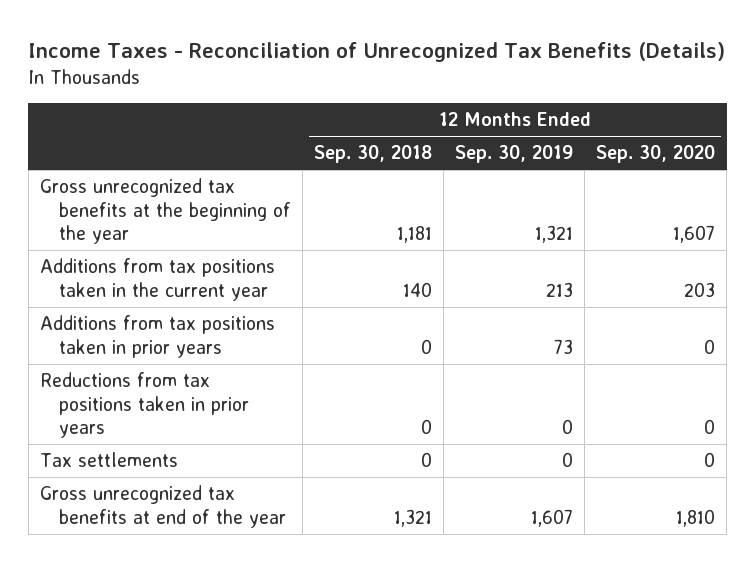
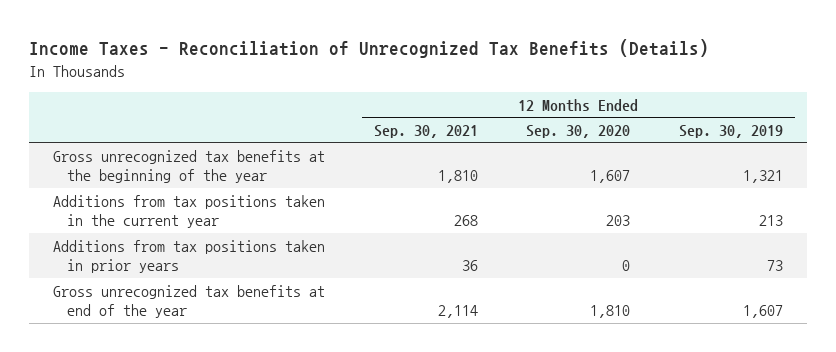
[314,145,433,164] Sep. 30, 2018 -> none
none -> [373,125,478,139] Sep. 30, 2021
[39,372,250,439] Reductions from tax positions taken in prior years -> none
[39,452,178,468] Tax settlements -> none

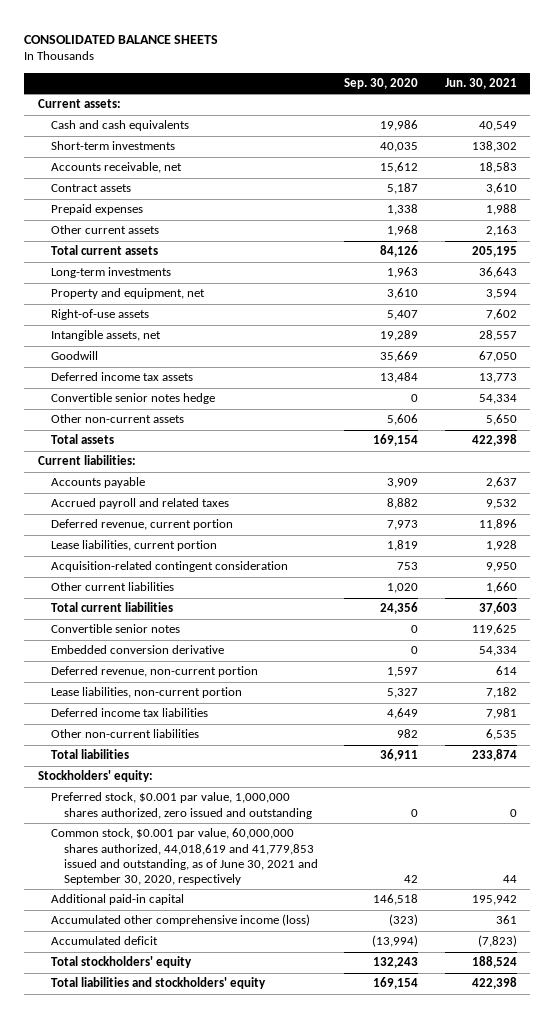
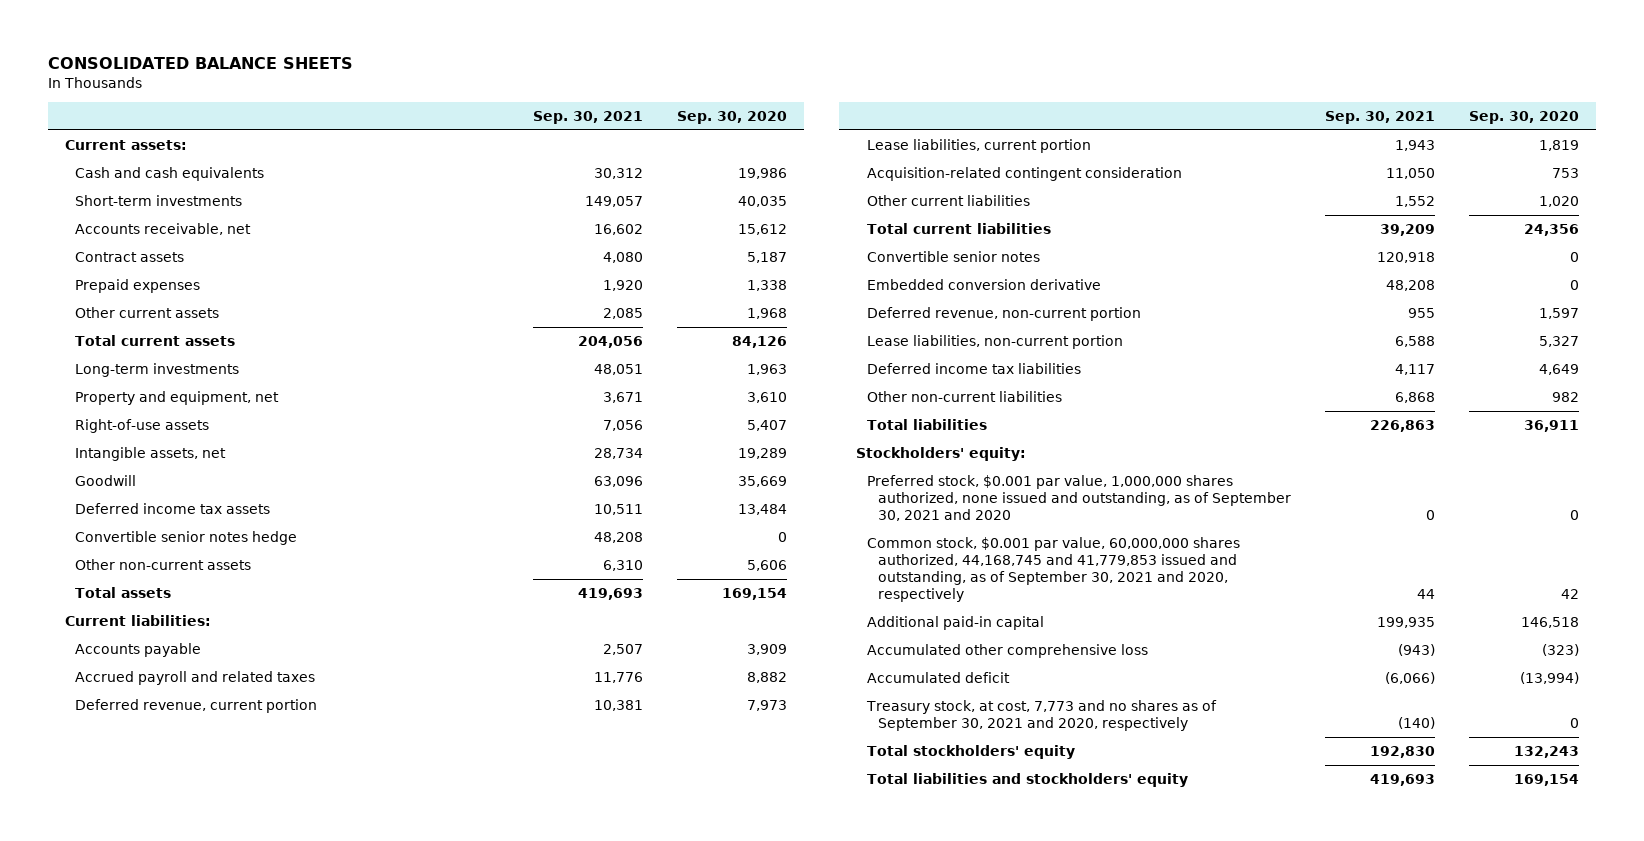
[445,77,518,89] Jun. 30, 2021 -> none
none -> [533,111,644,125] Sep. 30, 2021
[50,792,312,819] Preferred stock, $0.001 par value, 1,000,000 shares authorized, zero issued and outstanding -> [867,474,1291,522] Preferred stock, $0.001 par value, 1,000,000 shares authorized, none issued and outstanding, as of September 30, 2021 and 2020
[50,828,318,885] Common stock, $0.001 par value, 60,000,000 shares authorized, 44,018,619 and 41,779,853 issued and outstanding, as of June 30, 2021 and September 30, 2020, respectively -> [867,536,1241,603] Common stock, $0.001 par value, 60,000,000 shares authorized, 44,168,745 and 41,779,853 issued and outstanding, as of September 30, 2021 and 2020, respectively
[50,914,310,927] Accumulated other comprehensive income (loss) -> [867,643,1149,658] Accumulated other comprehensive loss
none -> [866,699,1218,731] Treasury stock, at cost, 7,773 and no shares as of September 30, 2021 and 2020, respectively

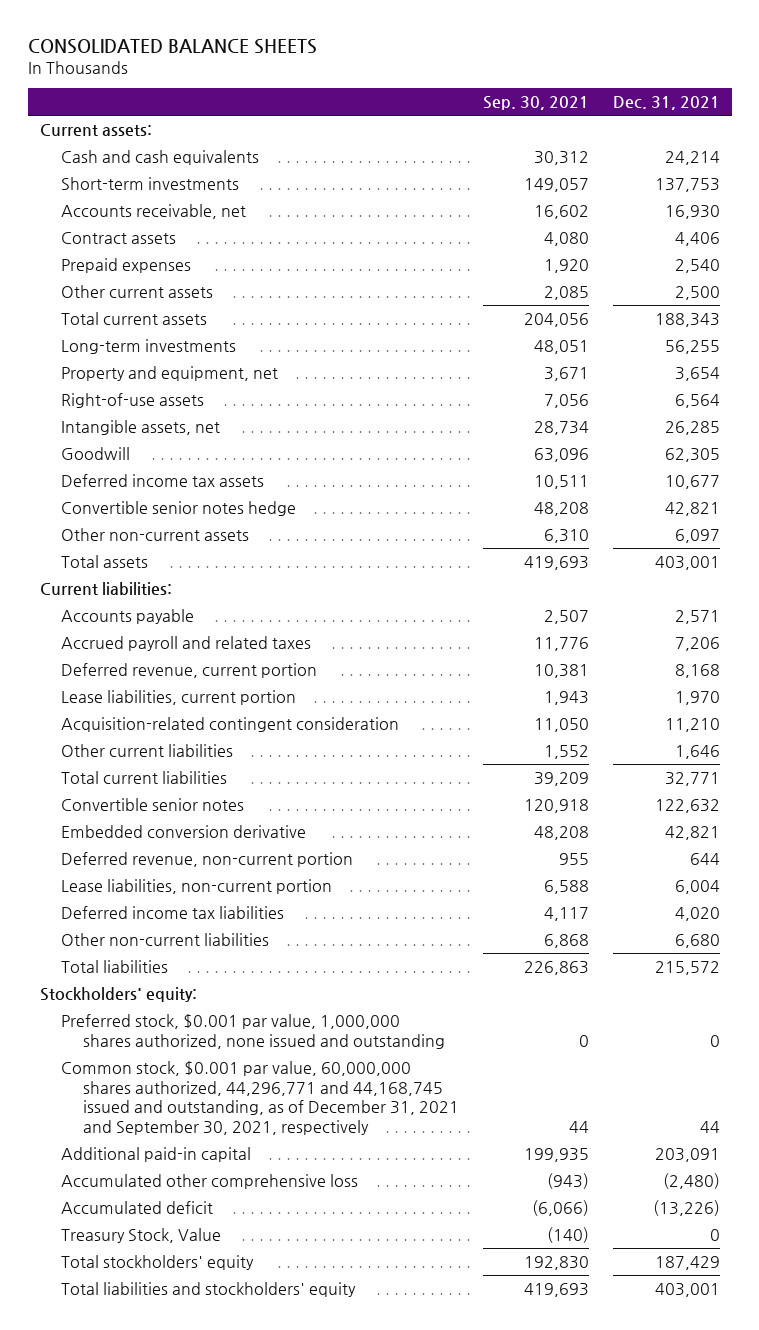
[677,111,788,125] Sep. 30, 2020 -> none
none -> [612,96,720,111] Dec. 31, 2021
[867,474,1291,522] Preferred stock, $0.001 par value, 1,000,000 shares authorized, none issued and outstanding, as of September 30, 2021 and 2020 -> [61,1013,446,1049] Preferred stock, $0.001 par value, 1,000,000 shares authorized, none issued and outstanding
[867,536,1241,603] Common stock, $0.001 par value, 60,000,000 shares authorized, 44,168,745 and 41,779,853 issued and outstanding, as of September 30, 2021 and 2020, respectively -> [61,1060,460,1135] Common stock, $0.001 par value, 60,000,000 shares authorized, 44,296,771 and 44,168,745 issued and outstanding, as of December 31, 2021 and September 30, 2021, respectively
[866,699,1218,731] Treasury stock, at cost, 7,773 and no shares as of September 30, 2021 and 2020, respectively -> [61,1227,222,1243] Treasury Stock, Value

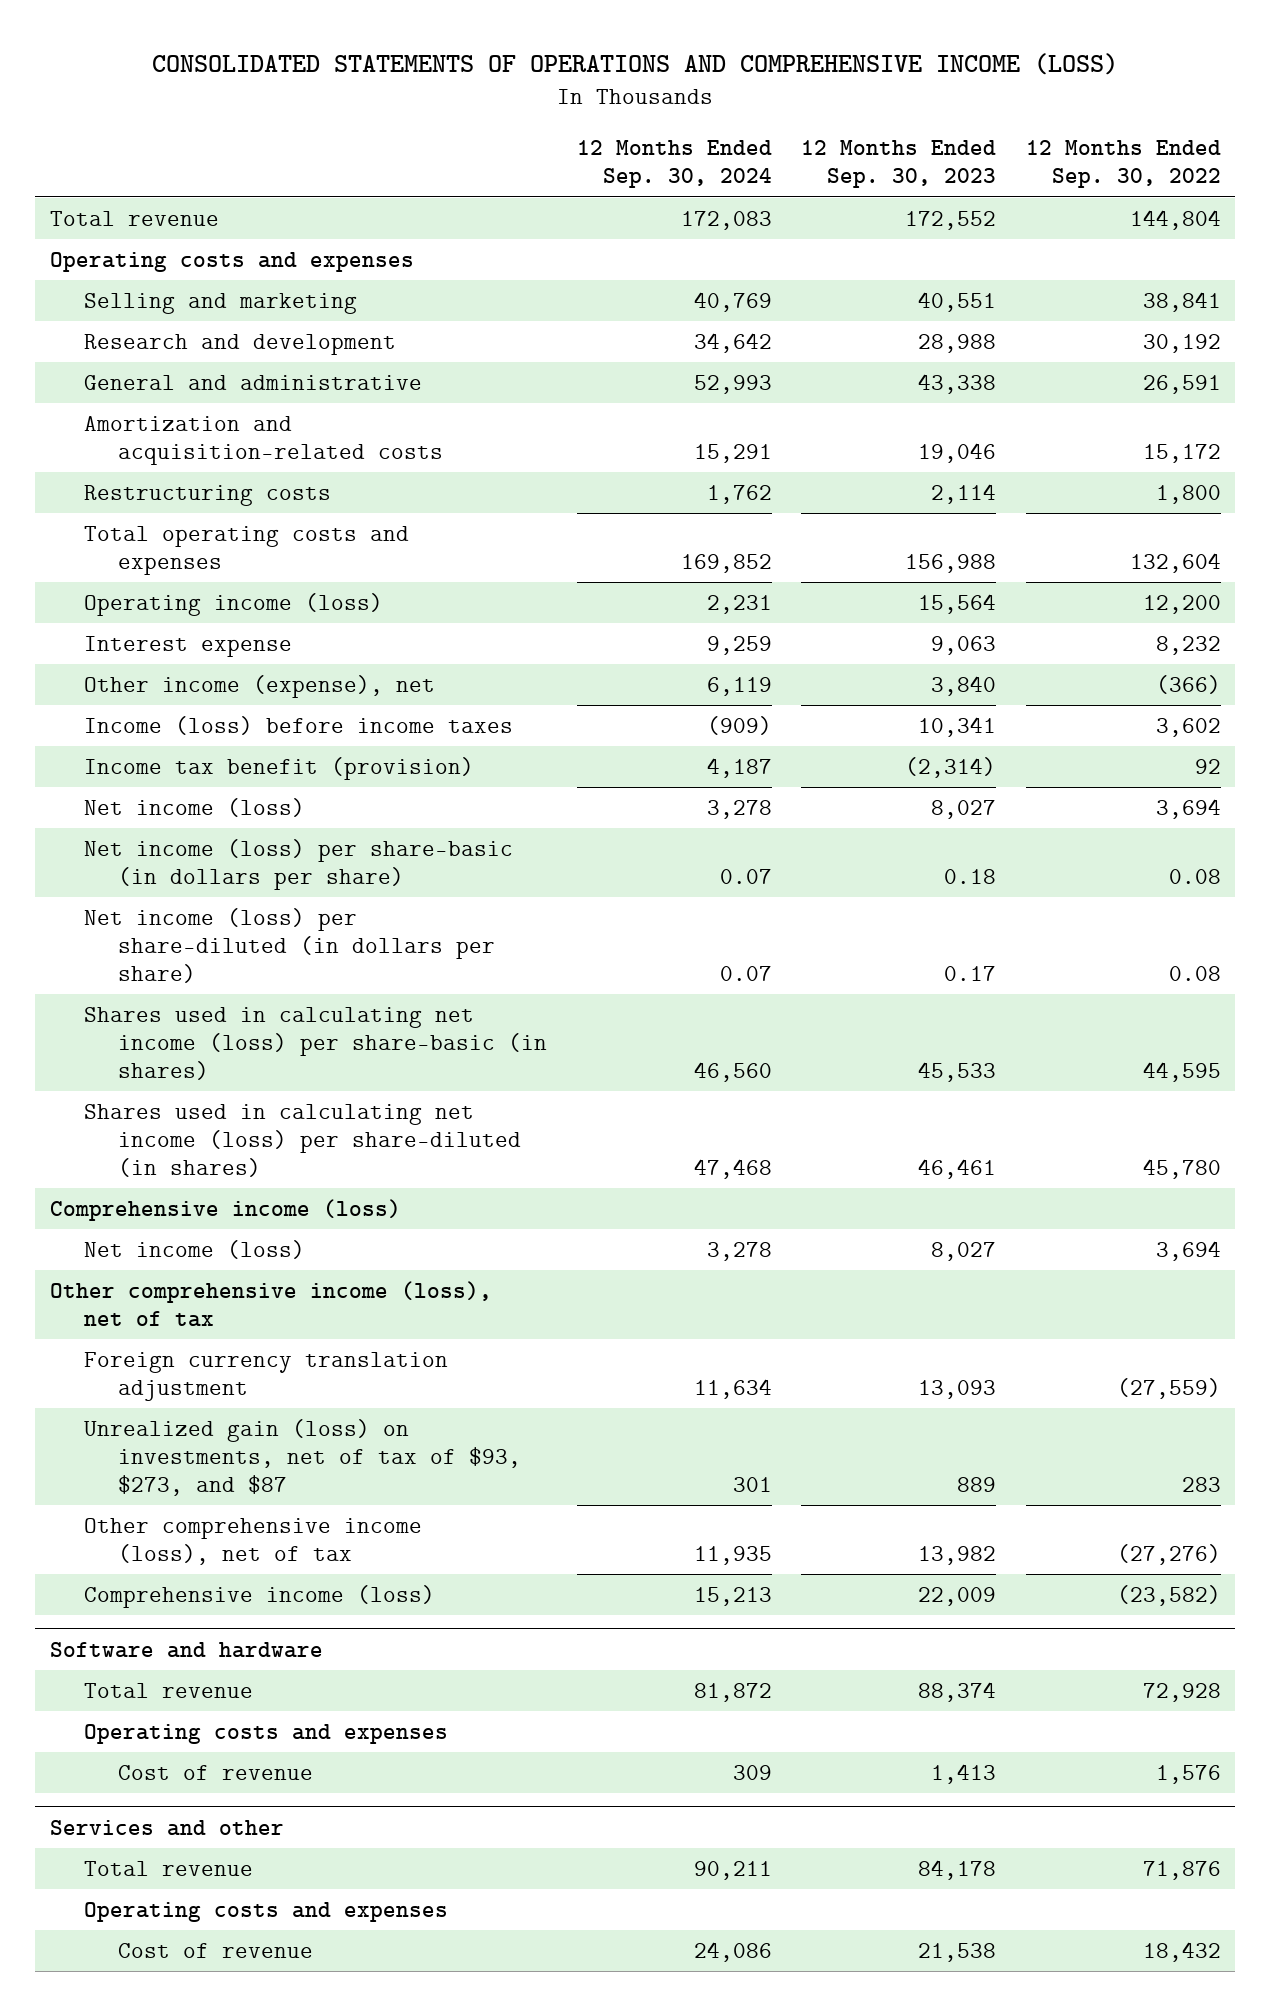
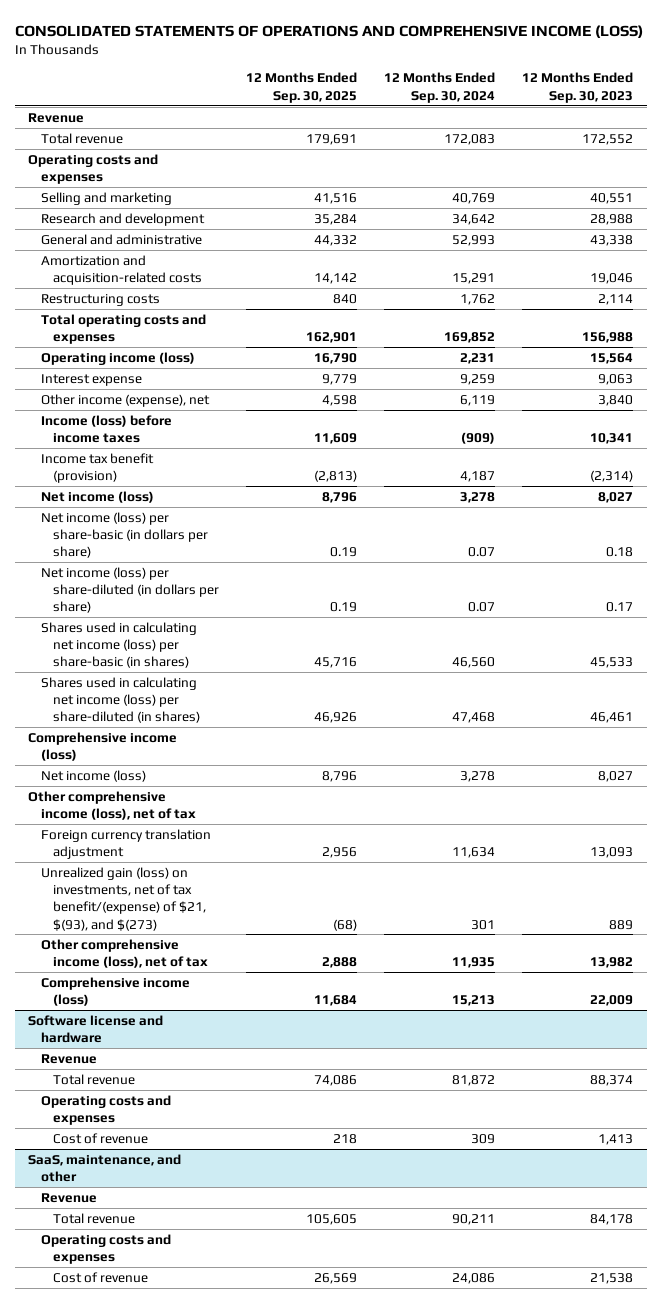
[1025,140,1221,189] 12 Months Ended Sep. 30, 2022 -> none
none -> [246,72,358,103] 12 Months Ended Sep. 30, 2025
none -> [27,112,84,123] Revenue
[84,1418,522,1496] Unrealized gain (loss) on investments, net of tax of $93, $273, and $87 -> [40,866,207,931] Unrealized gain (loss) on investments, net of tax benefit/(expense) of $21, $(93), and $(273)
[50,1641,324,1658] Software and hardware -> [27,1014,163,1044] Software license and hardware
none -> [40,1053,97,1064] Revenue
[50,1819,285,1836] Services and other -> [27,1153,181,1183] SaaS, maintenance, and other
none -> [40,1192,97,1203] Revenue

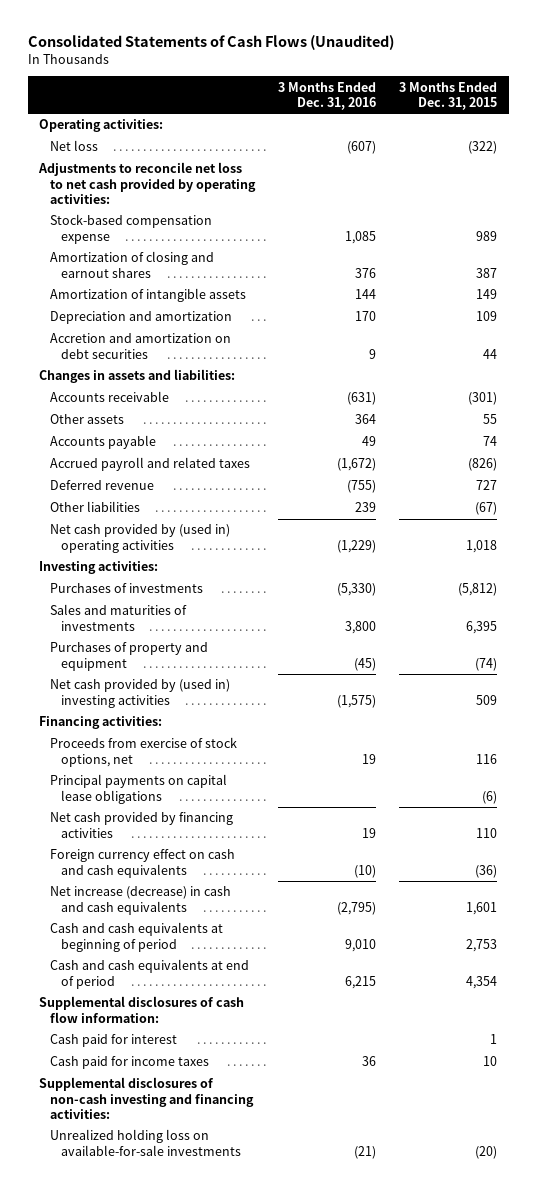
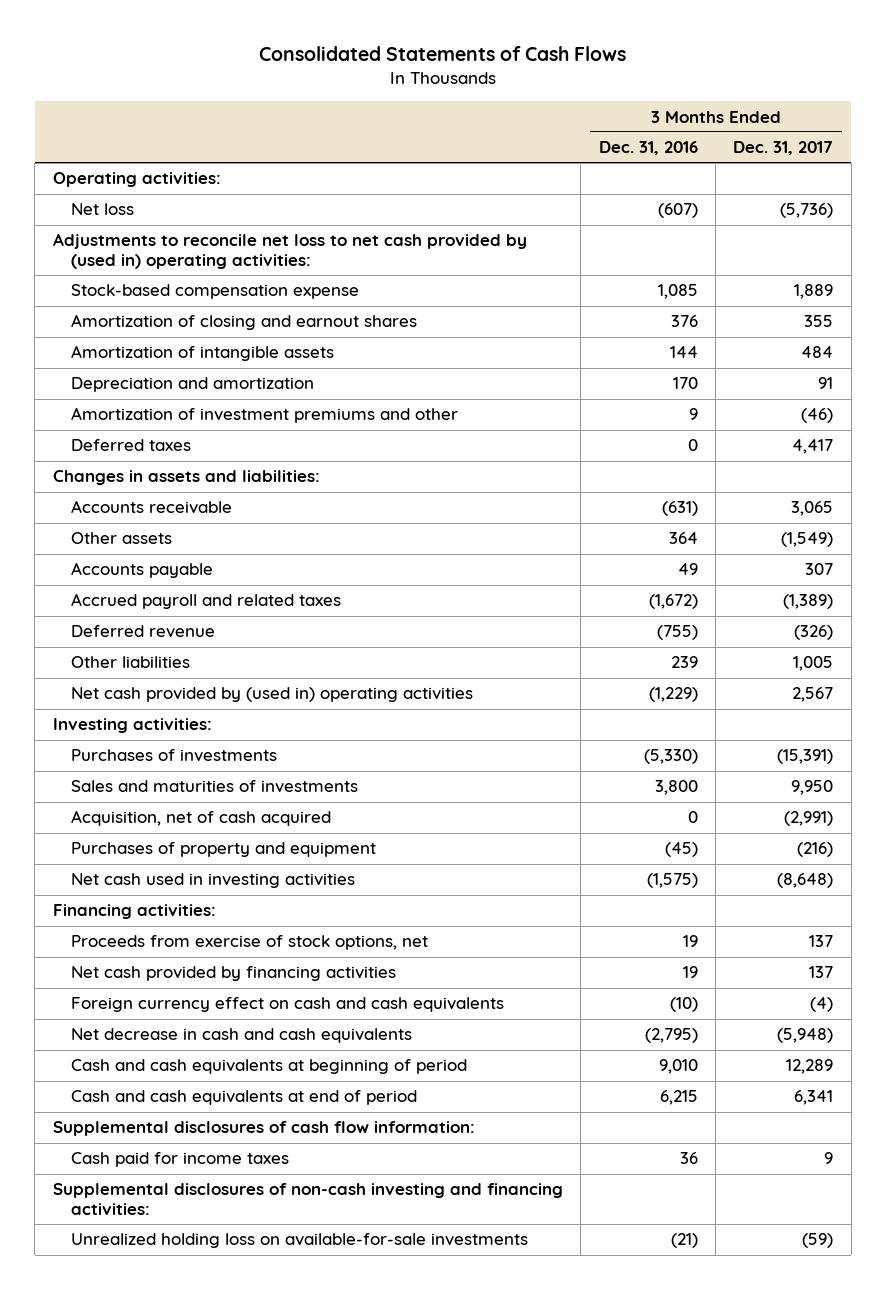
[27,34,394,50] Consolidated Statements of Cash Flows (Unaudited) -> [259,46,627,62] Consolidated Statements of Cash Flows
[399,81,498,110] 3 Months Ended Dec. 31, 2015 -> none
none -> [733,141,834,156] Dec. 31, 2017
[38,162,256,205] Adjustments to reconcile net loss to net cash provided by operating activities: -> [52,233,527,270] Adjustments to reconcile net loss to net cash provided by (used in) operating activities:
[49,333,231,359] Accretion and amortization on debt securities -> [70,407,458,424] Amortization of investment premiums and other
none -> [70,439,191,452] Deferred taxes
none -> [70,810,331,827] Acquisition, net of cash acquired
[49,679,230,708] Net cash provided by (used in) investing activities -> [70,873,355,889] Net cash used in investing activities
[49,774,227,804] Principal payments on capital lease obligations -> none
[49,886,231,915] Net increase (decrease) in cash and cash equivalents -> [70,1028,412,1044] Net decrease in cash and cash equivalents
[49,1034,177,1048] Cash paid for interest -> none

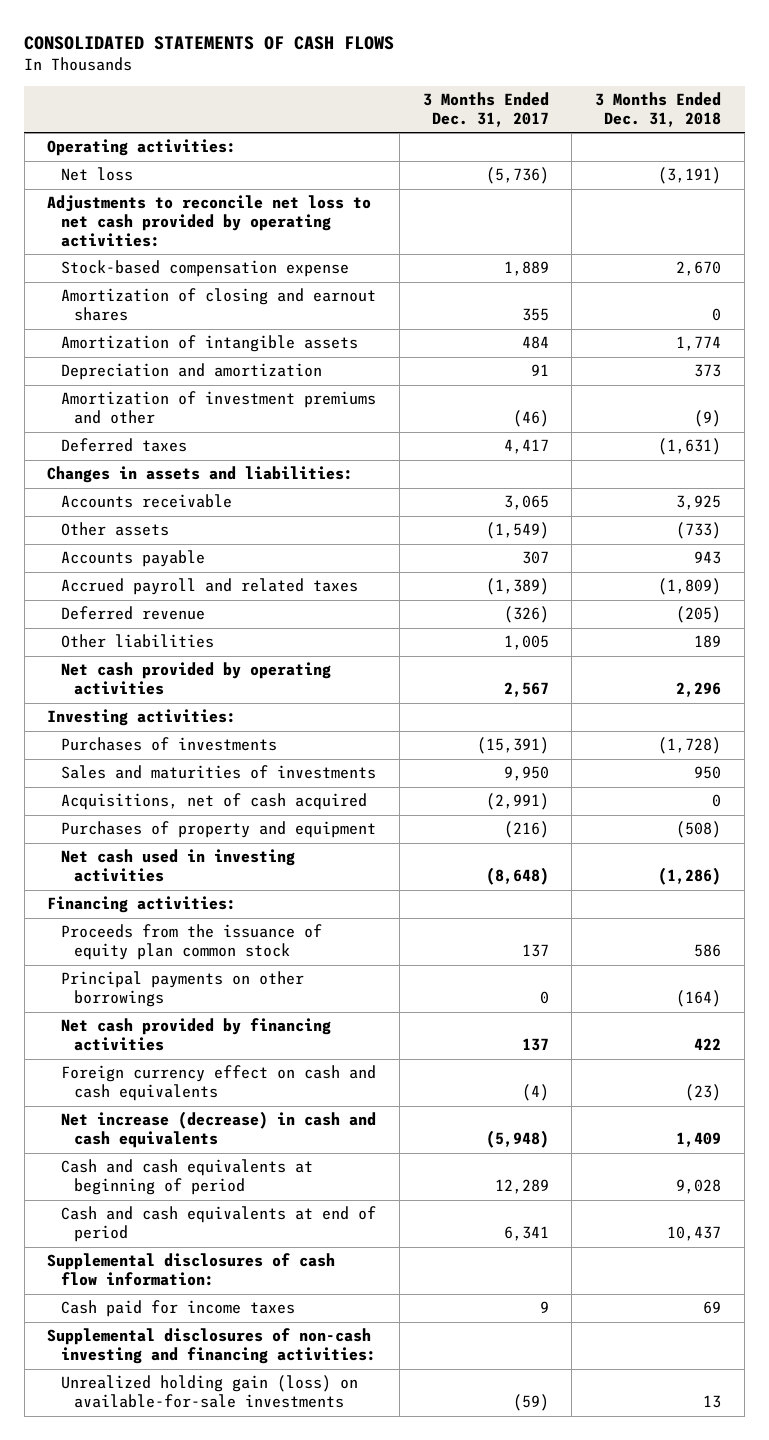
[259,46,627,62] Consolidated Statements of Cash Flows -> [24,35,395,50] CONSOLIDATED STATEMENTS OF CASH FLOWS
[598,141,698,156] Dec. 31, 2016 -> none
none -> [595,92,722,128] 3 Months Ended Dec. 31, 2018
[52,233,527,270] Adjustments to reconcile net loss to net cash provided by (used in) operating activities: -> [47,195,372,247] Adjustments to reconcile net loss to net cash provided by operating activities:
[70,687,473,703] Net cash provided by (used in) operating activities -> [60,662,331,696] Net cash provided by operating activities
[70,810,331,827] Acquisition, net of cash acquired -> [60,793,367,811] Acquisitions, net of cash acquired
[70,935,428,951] Proceeds from exercise of stock options, net -> [60,924,322,961] Proceeds from the issuance of equity plan common stock
none -> [60,971,304,1008] Principal payments on other borrowings
[70,1028,412,1044] Net decrease in cash and cash equivalents -> [60,1111,376,1149] Net increase (decrease) in cash and cash equivalents
[70,1233,528,1249] Unrealized holding loss on available-for-sale investments -> [60,1375,358,1409] Unrealized holding gain (loss) on available-for-sale investments

